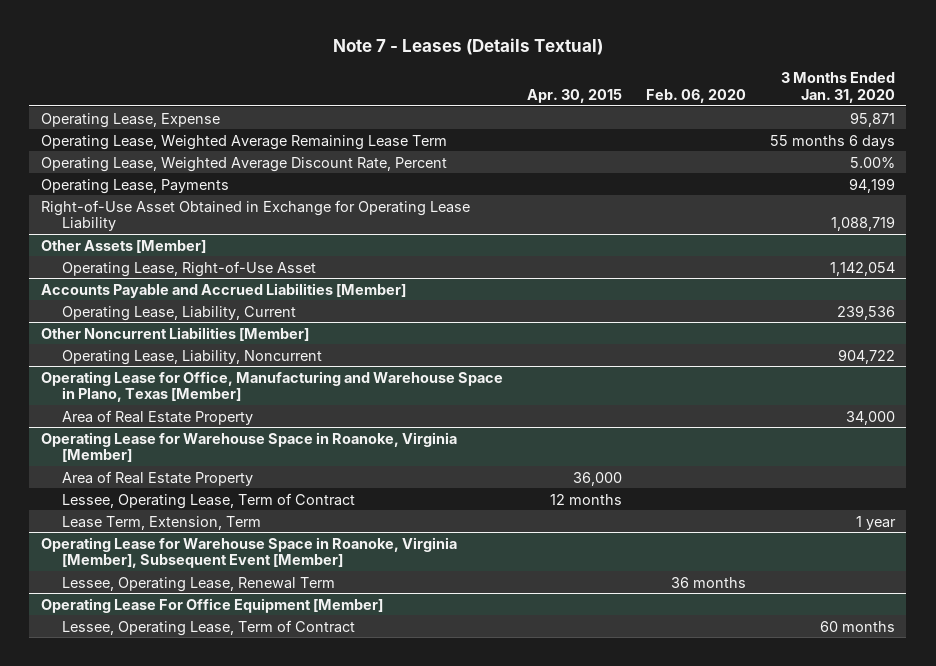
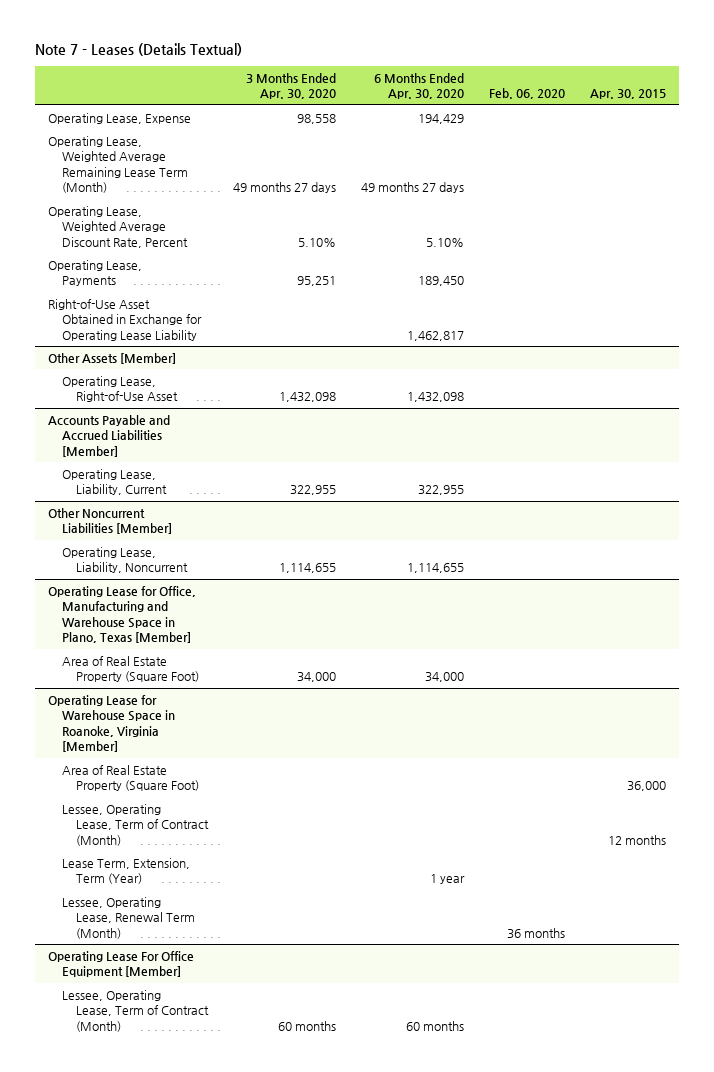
[780,72,895,104] 3 Months Ended Jan. 31, 2020 -> none
none -> [246,72,337,100] 3 Months Ended Apr. 30, 2020
none -> [374,72,465,100] 6 Months Ended Apr. 30, 2020
[41,134,448,150] Operating Lease, Weighted Average Remaining Lease Term -> [47,135,188,194] Operating Lease, Weighted Average Remaining Lease Term (Month)
[62,409,254,425] Area of Real Estate Property -> [61,655,200,683] Area of Real Estate Property (Square Foot)
[41,536,458,569] Operating Lease for Warehouse Space in Roanoke, Virginia [Member], Subsequent Event [Member] -> none
[62,576,336,592] Lessee, Operating Lease, Renewal Term -> none
[62,470,254,486] Area of Real Estate Property -> [61,764,200,792] Area of Real Estate Property (Square Foot)
[62,492,356,509] Lessee, Operating Lease, Term of Contract -> [61,803,210,846] Lessee, Operating Lease, Term of Contract (Month)
[62,515,262,530] Lease Term, Extension, Term -> [61,857,190,885] Lease Term, Extension, Term (Year)
none -> [61,896,196,939] Lessee, Operating Lease, Renewal Term (Month)
[62,619,356,636] Lessee, Operating Lease, Term of Contract -> [61,989,210,1032] Lessee, Operating Lease, Term of Contract (Month)

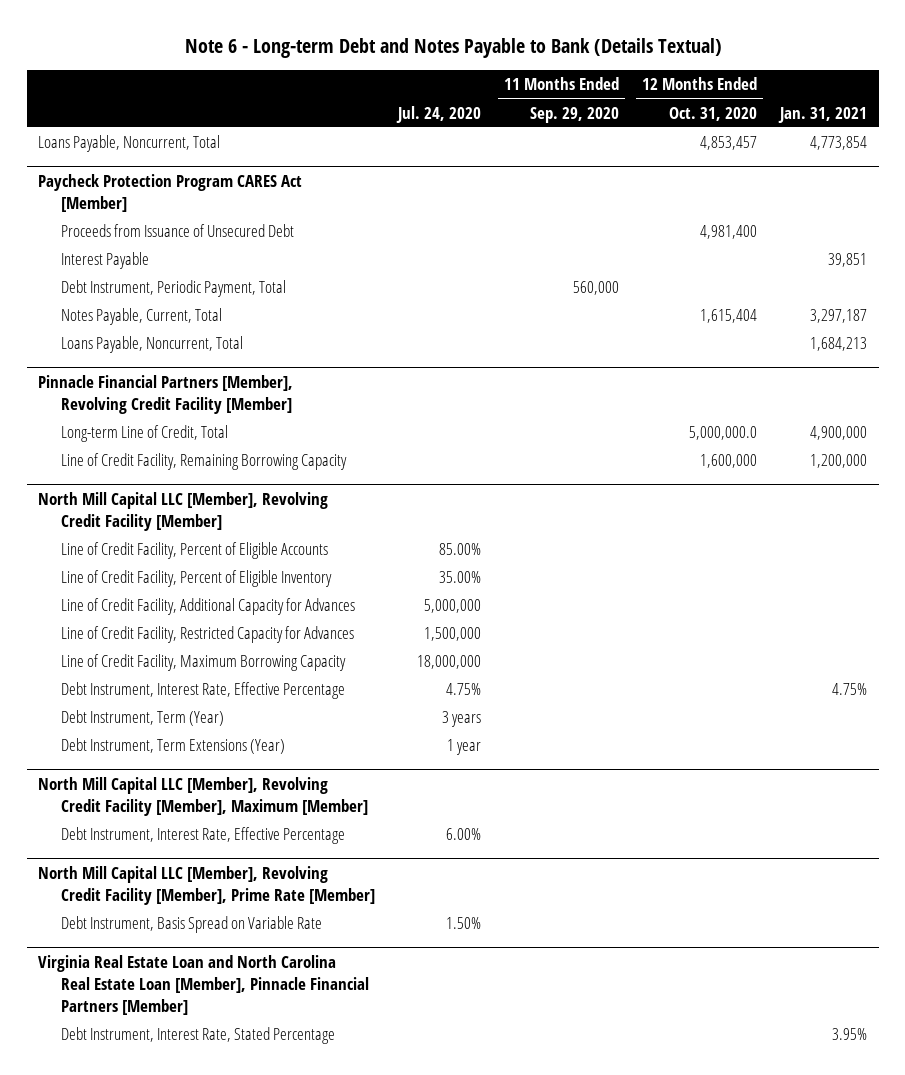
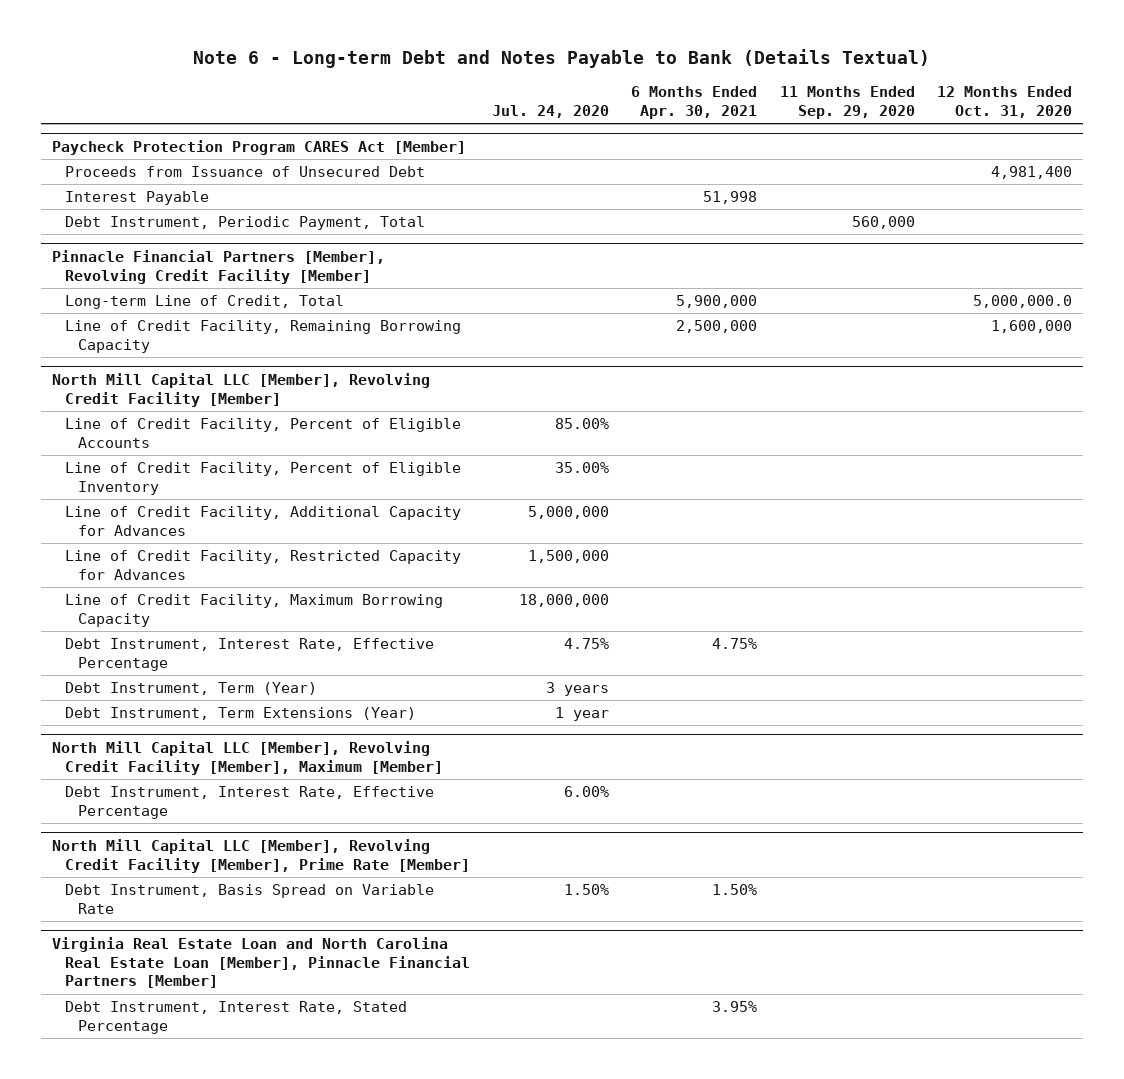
[778,106,868,123] Jan. 31, 2021 -> none
none -> [631,86,758,120] 6 Months Ended Apr. 30, 2021
[38,135,221,153] Loans Payable, Noncurrent, Total -> none
[60,308,222,326] Notes Payable, Current, Total -> none
[60,336,243,354] Loans Payable, Noncurrent, Total -> none

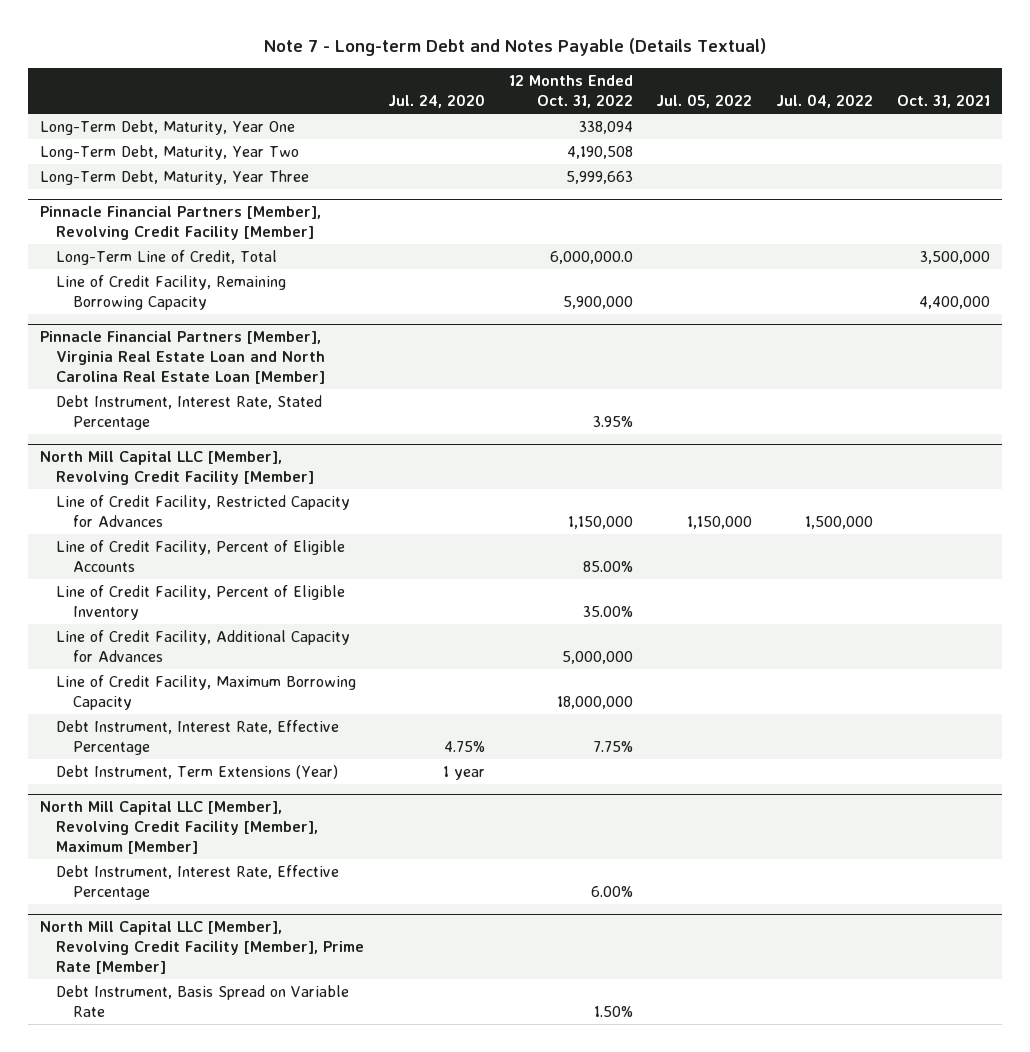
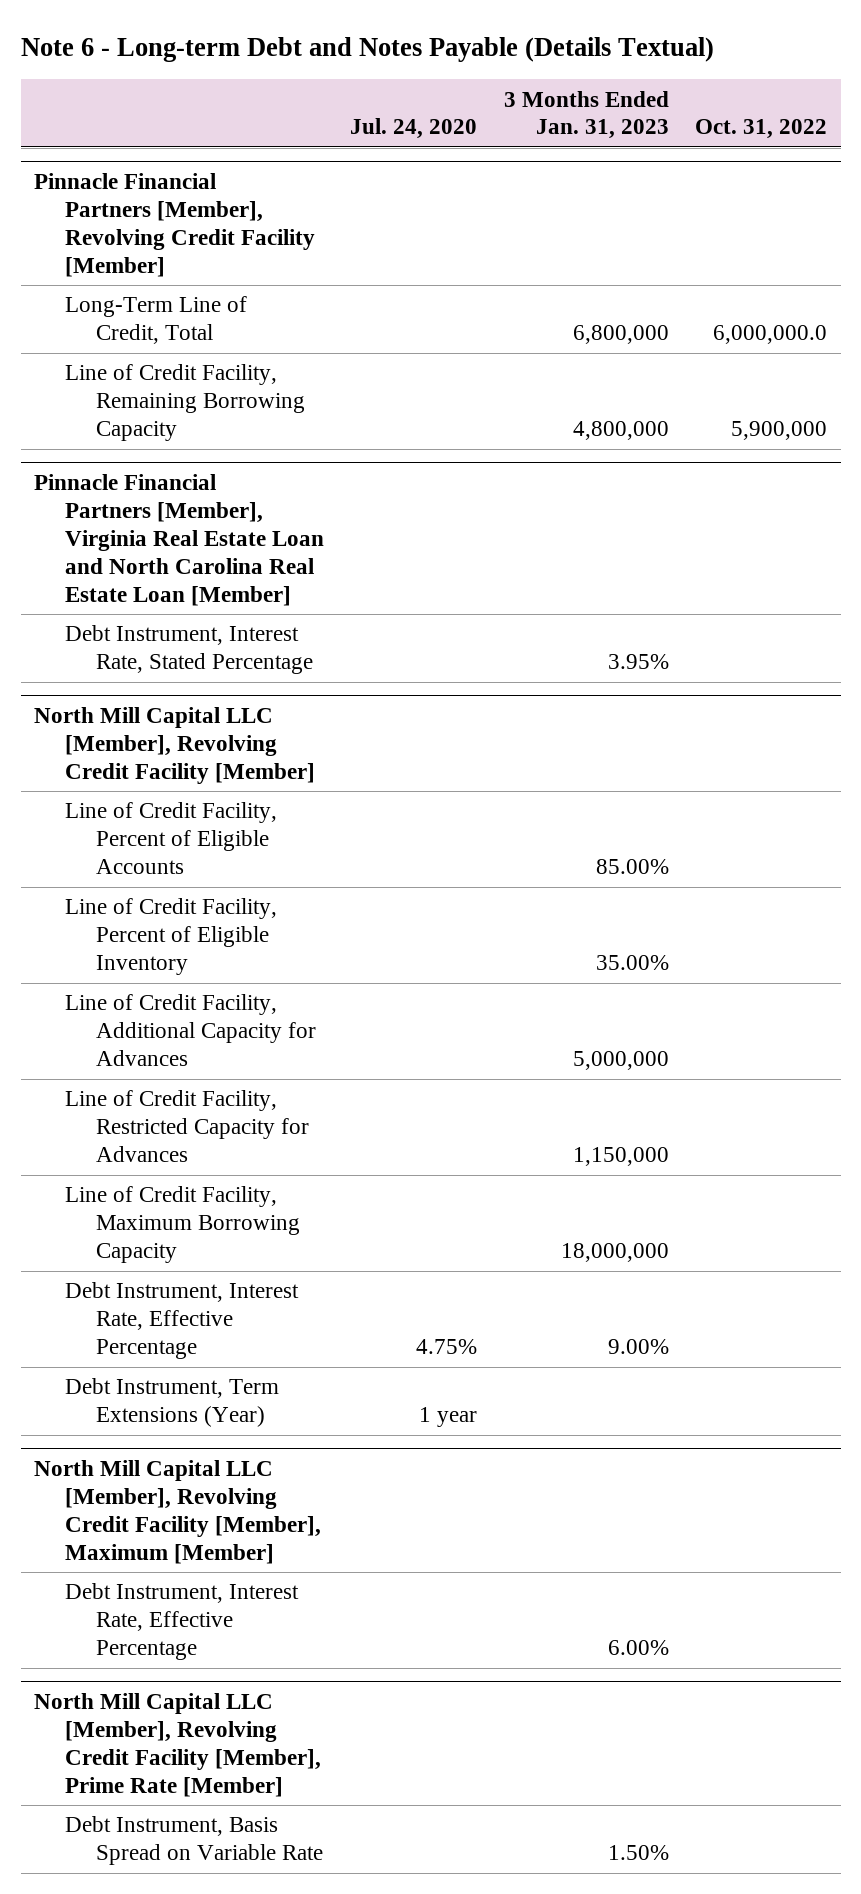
[263,38,766,57] Note 7 - Long-term Debt and Notes Payable (Details Textual) -> [20,37,714,63] Note 6 - Long-term Debt and Notes Payable (Details Textual)
[508,74,633,109] 12 Months Ended Oct. 31, 2022 -> none
[656,94,753,109] Jul. 05, 2022 -> none
[776,94,874,109] Jul. 04, 2022 -> none
[896,94,990,109] Oct. 31, 2021 -> none
none -> [503,90,669,140] 3 Months Ended Jan. 31, 2023
none -> [695,119,828,140] Oct. 31, 2022
[39,119,295,135] Long-Term Debt, Maturity, Year One -> none
[39,144,299,160] Long-Term Debt, Maturity, Year Two -> none
[39,169,309,185] Long-Term Debt, Maturity, Year Three -> none
[56,494,351,527] Line of Credit Facility, Restricted Capacity for Advances -> [64,1090,310,1163] Line of Credit Facility, Restricted Capacity for Advances

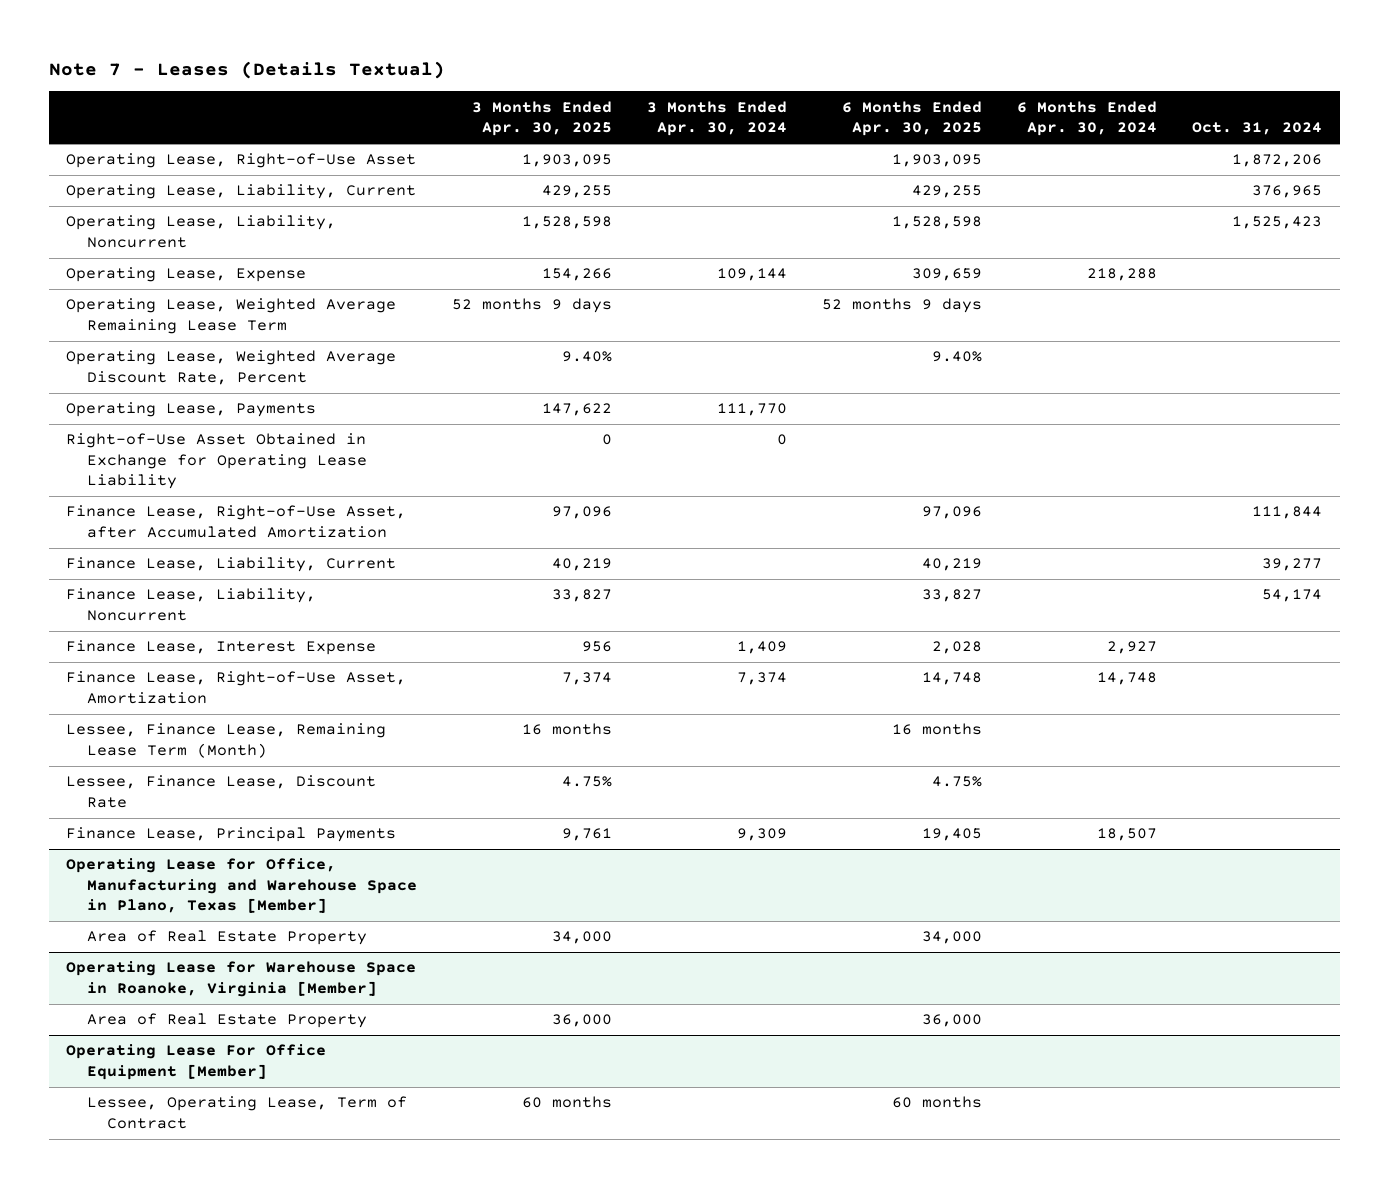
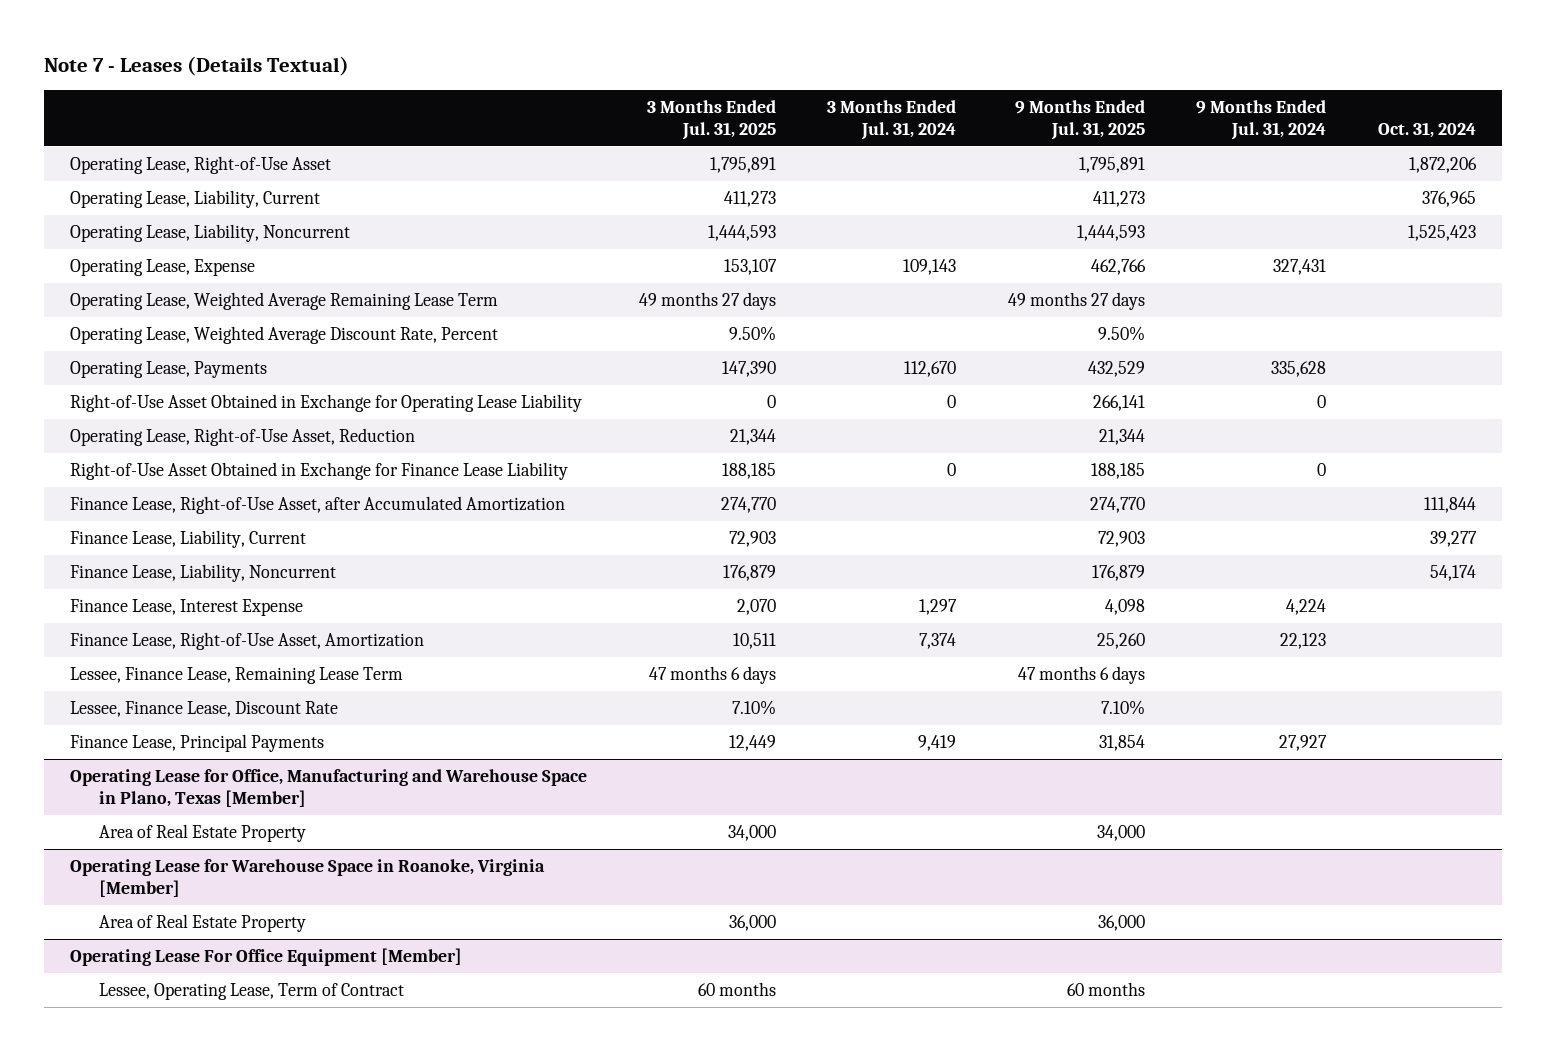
[471,100,612,137] 3 Months Ended Apr. 30, 2025 -> none
[647,100,788,137] 3 Months Ended Apr. 30, 2024 -> none
[842,100,983,137] 6 Months Ended Apr. 30, 2025 -> none
[1017,100,1158,137] 6 Months Ended Apr. 30, 2024 -> none
none -> [646,99,776,140] 3 Months Ended Jul. 31, 2025
none -> [827,99,957,140] 3 Months Ended Jul. 31, 2024
none -> [1014,99,1145,140] 9 Months Ended Jul. 31, 2025
none -> [1196,99,1327,140] 9 Months Ended Jul. 31, 2024
none -> [70,427,416,446] Operating Lease, Right-of-Use Asset, Reduction
none -> [70,461,569,480] Right-of-Use Asset Obtained in Exchange for Finance Lease Liability
[66,723,387,758] Lessee, Finance Lease, Remaining Lease Term (Month) -> [70,666,404,684] Lessee, Finance Lease, Remaining Lease Term

